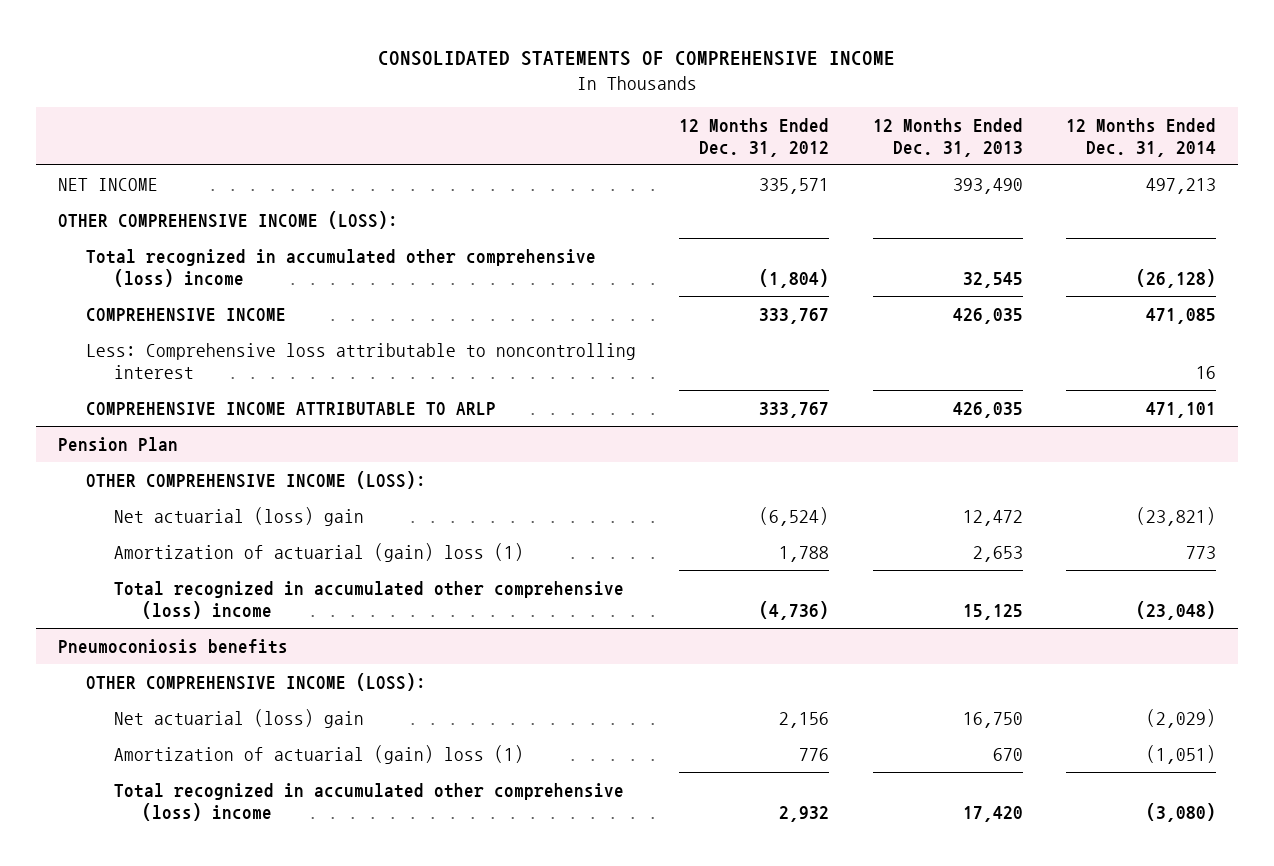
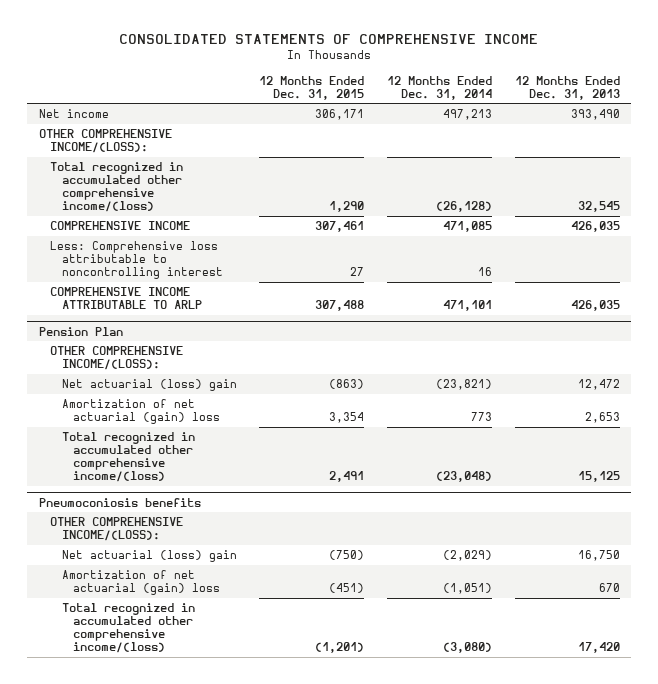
[679,117,830,157] 12 Months Ended Dec. 31, 2012 -> none
none -> [259,75,365,100] 12 Months Ended Dec. 31, 2015
[57,177,158,191] NET INCOME -> [38,109,109,119] Net income
[57,210,398,229] OTHER COMPREHENSIVE INCOME (LOSS): -> [38,129,172,154] OTHER COMPREHENSIVE INCOME/(LOSS):
[85,248,596,287] Total recognized in accumulated other comprehensive (loss) income -> [50,162,184,212] Total recognized in accumulated other comprehensive income/(loss)
[85,470,426,489] OTHER COMPREHENSIVE INCOME (LOSS): -> [50,346,184,371] OTHER COMPREHENSIVE INCOME/(LOSS):
[114,542,525,562] Amortization of actuarial (gain) loss (1) -> [61,399,221,425] Amortization of net actuarial (gain) loss
[114,580,625,619] Total recognized in accumulated other comprehensive (loss) income -> [61,432,195,482] Total recognized in accumulated other comprehensive income/(loss)
[85,672,426,691] OTHER COMPREHENSIVE INCOME (LOSS): -> [50,517,184,542] OTHER COMPREHENSIVE INCOME/(LOSS):
[114,744,525,764] Amortization of actuarial (gain) loss (1) -> [61,570,221,596] Amortization of net actuarial (gain) loss
[114,782,625,821] Total recognized in accumulated other comprehensive (loss) income -> [61,603,195,653] Total recognized in accumulated other comprehensive income/(loss)

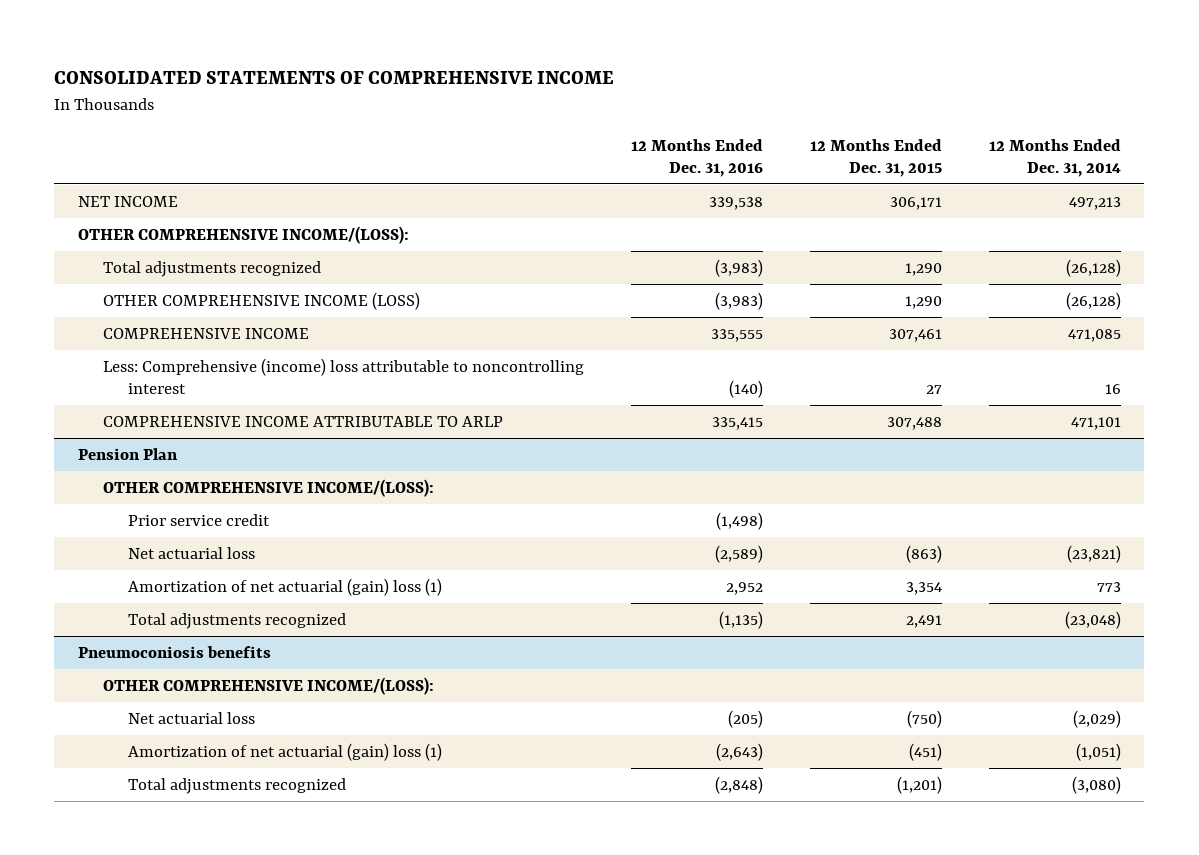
[514,75,620,100] 12 Months Ended Dec. 31, 2013 -> none
none -> [630,138,763,177] 12 Months Ended Dec. 31, 2016
[38,109,109,119] Net income -> [77,195,178,207] NET INCOME
[50,162,184,212] Total recognized in accumulated other comprehensive income/(loss) -> [102,260,321,277] Total adjustments recognized
none -> [102,291,420,310] OTHER COMPREHENSIVE INCOME (LOSS)
[50,241,223,279] Less: Comprehensive loss attributable to noncontrolling interest -> [102,357,584,394] Less: Comprehensive (income) loss attributable to noncontrolling interest
none -> [128,513,271,526] Prior service credit
[61,379,237,392] Net actuarial (loss) gain -> [128,546,256,559] Net actuarial loss
[61,399,221,425] Amortization of net actuarial (gain) loss -> [128,577,443,596] Amortization of net actuarial (gain) loss (1)
[61,432,195,482] Total recognized in accumulated other comprehensive income/(loss) -> [128,612,347,629] Total adjustments recognized
[61,550,237,563] Net actuarial (loss) gain -> [128,711,256,724] Net actuarial loss
[61,570,221,596] Amortization of net actuarial (gain) loss -> [128,742,443,761] Amortization of net actuarial (gain) loss (1)
[61,603,195,653] Total recognized in accumulated other comprehensive income/(loss) -> [128,777,347,794] Total adjustments recognized

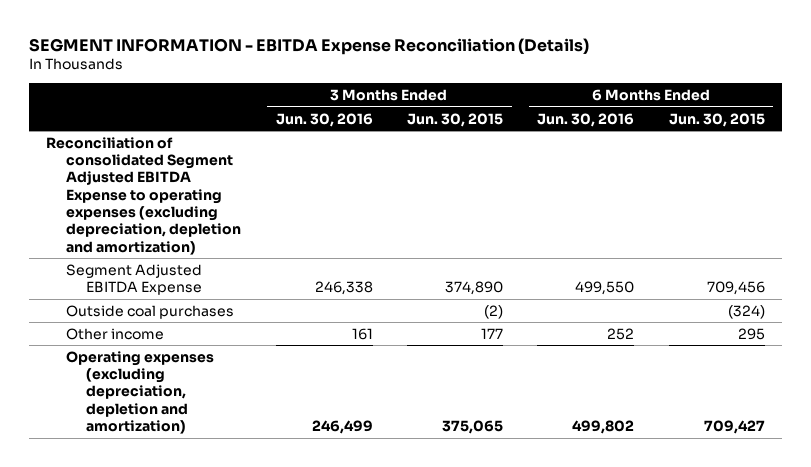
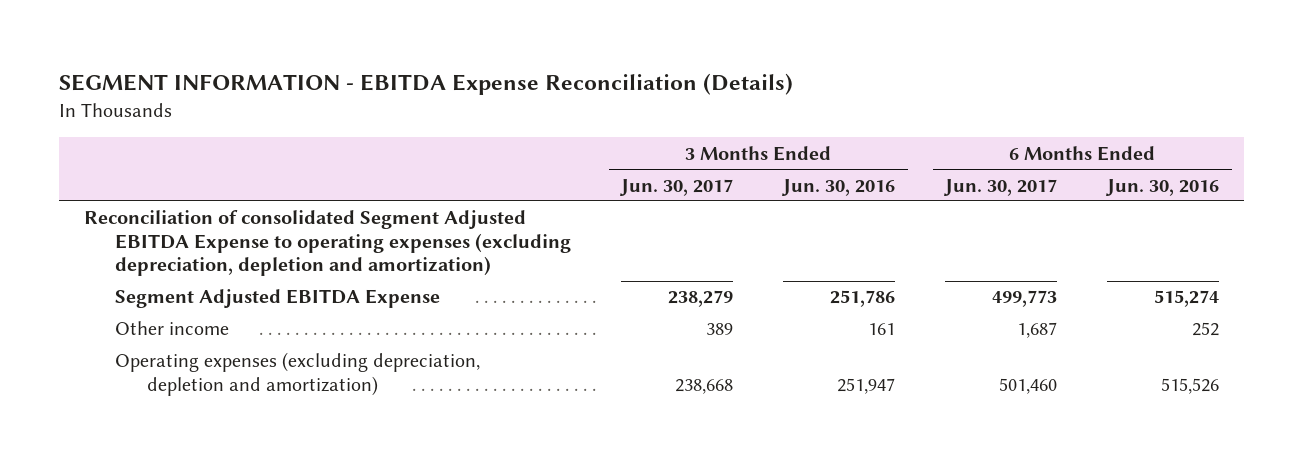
[407,112,504,127] Jun. 30, 2015 -> none
[668,112,765,127] Jun. 30, 2015 -> none
none -> [619,178,734,196] Jun. 30, 2017
none -> [943,178,1058,196] Jun. 30, 2017
[66,304,235,319] Outside coal purchases -> none
[314,281,373,296] 246,338 -> [830,290,896,308] 251,786
[575,281,635,296] 499,550 -> [1154,290,1220,308] 515,274
[311,419,373,434] 246,499 -> [837,377,896,394] 251,947
[572,419,635,434] 499,802 -> [1161,377,1220,394] 515,526

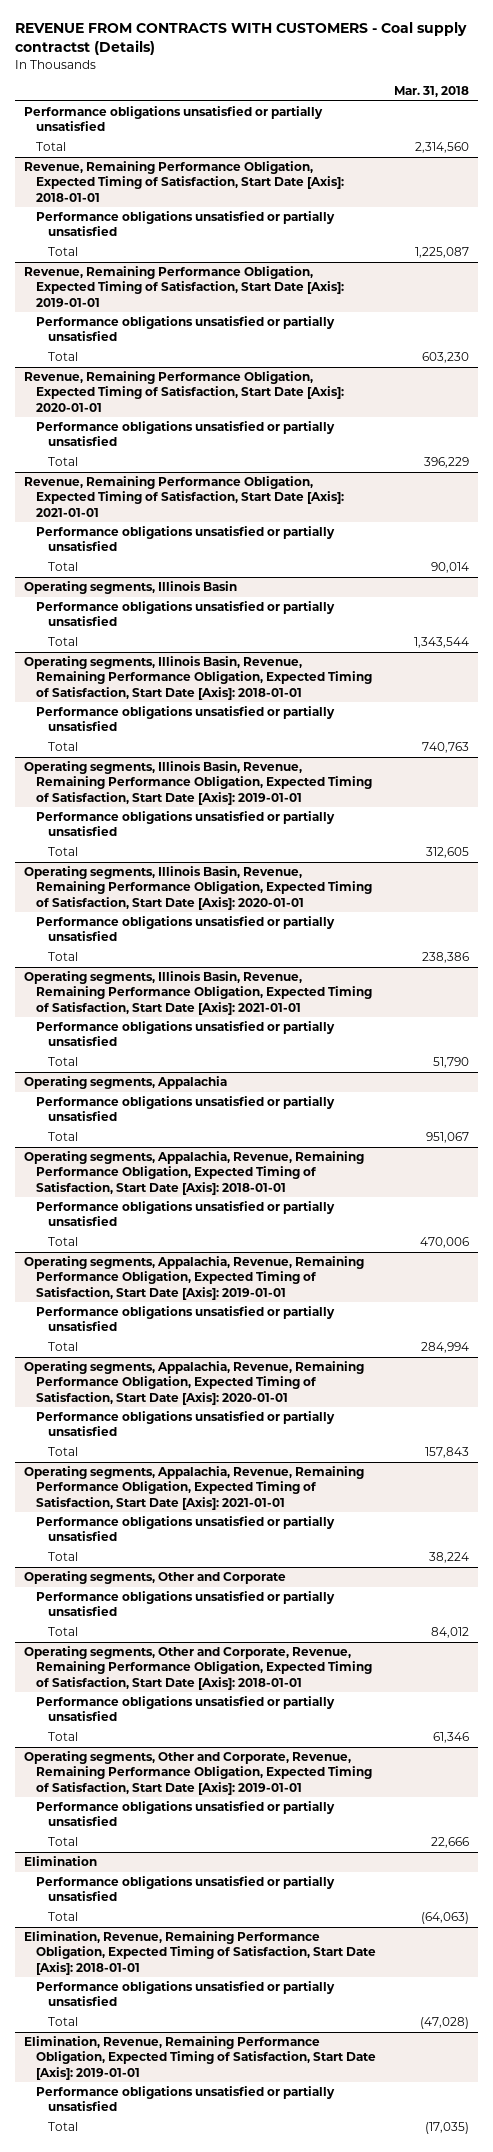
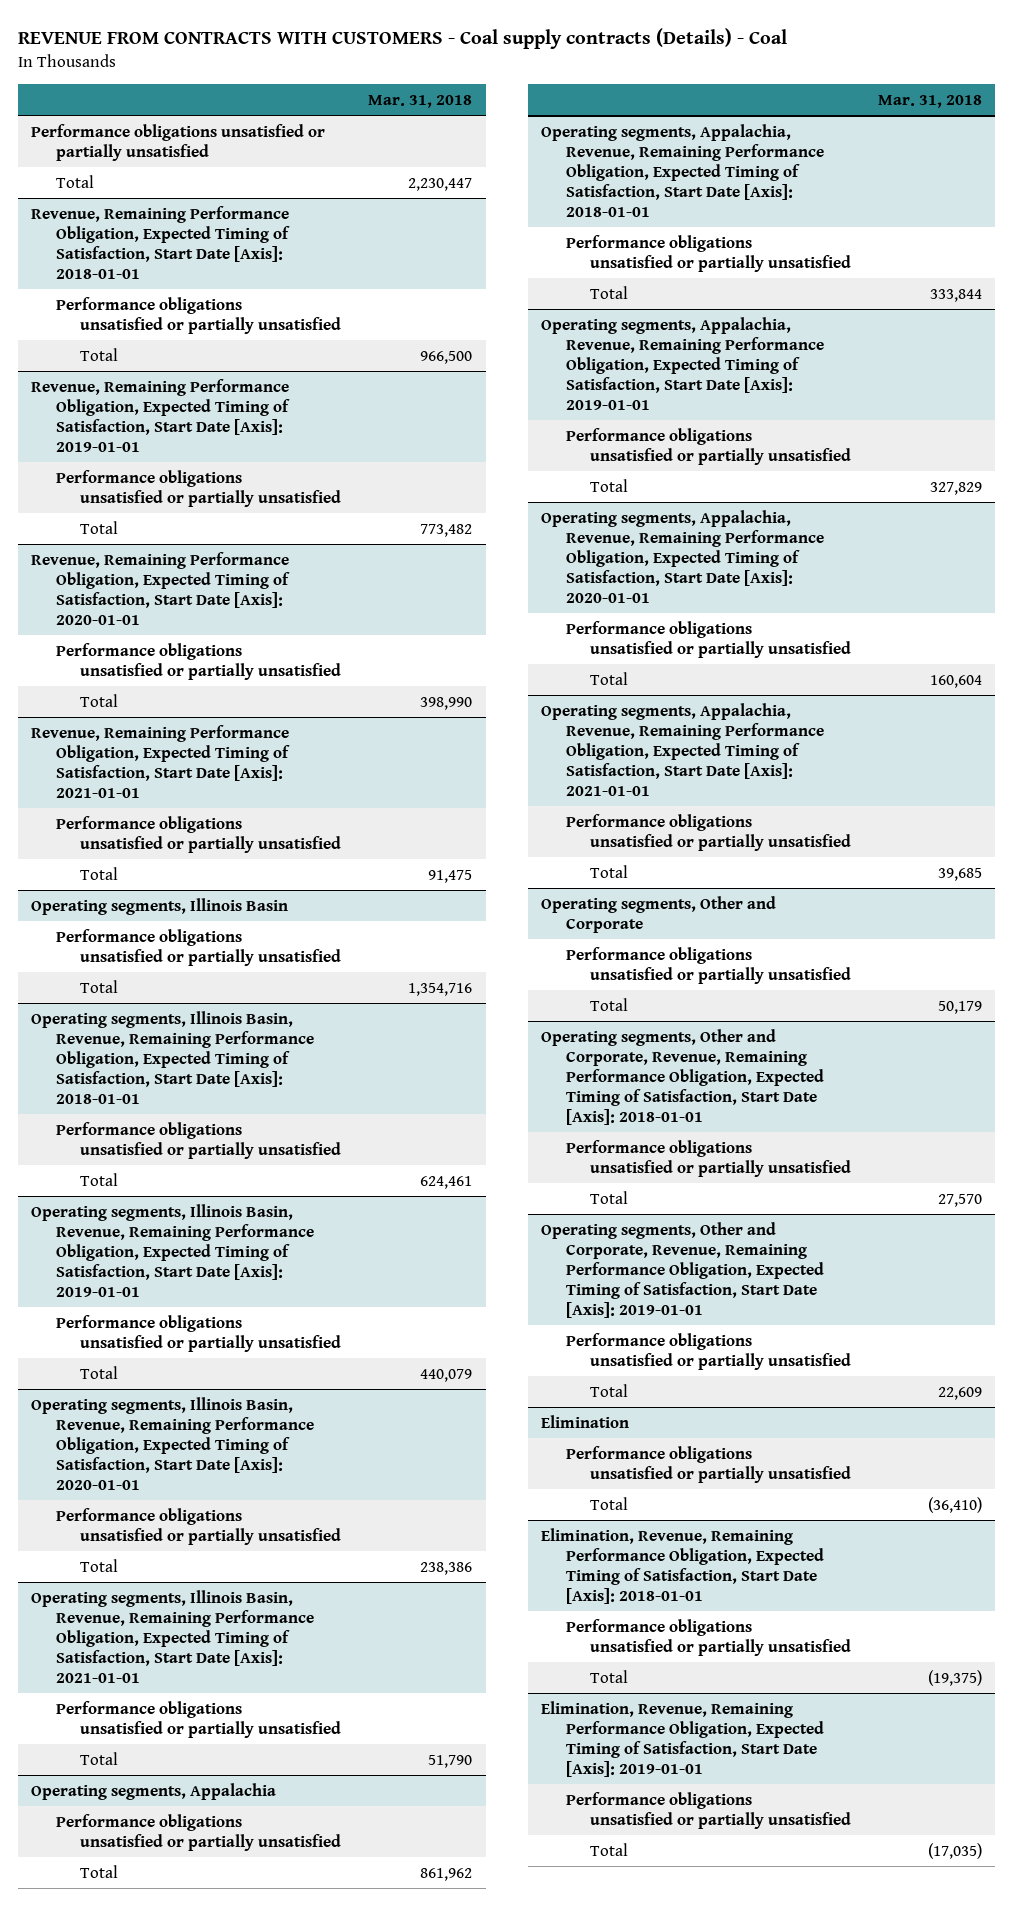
[14,22,467,56] REVENUE FROM CONTRACTS WITH CUSTOMERS - Coal supply contractst (Details) -> [17,28,787,50] REVENUE FROM CONTRACTS WITH CUSTOMERS - Coal supply contracts (Details) - Coal
[415,142,470,154] 2,314,560 -> [408,177,473,191] 2,230,447
[415,247,470,259] 1,225,087 -> [420,350,473,364] 966,500
[422,352,470,364] 603,230 -> [420,523,473,537] 773,482
[424,457,470,469] 396,229 -> [420,696,473,710] 398,990
[431,562,470,574] 90,014 -> [428,869,473,883] 91,475
[414,637,470,649] 1,343,544 -> [408,982,473,996] 1,354,716
[422,742,470,754] 740,763 -> [420,1175,473,1189] 624,461
[426,847,470,859] 312,605 -> [420,1368,473,1382] 440,079
[426,1132,470,1144] 951,067 -> [420,1867,473,1881] 861,962
[420,1237,470,1249] 470,006 -> [930,288,983,302] 333,844
[421,1342,470,1354] 284,994 -> [930,481,983,495] 327,829
[425,1447,470,1459] 157,843 -> [930,674,983,688] 160,604
[429,1552,470,1564] 38,224 -> [938,867,983,881] 39,685
[431,1627,470,1639] 84,012 -> [938,1000,983,1014] 50,179
[433,1732,470,1744] 61,346 -> [938,1193,983,1207] 27,570
[431,1837,470,1849] 22,666 -> [938,1386,983,1400] 22,609
[421,1912,470,1925] (64,063) -> [928,1496,983,1513] (36,410)
[420,2017,470,2030] (47,028) -> [928,1669,983,1686] (19,375)

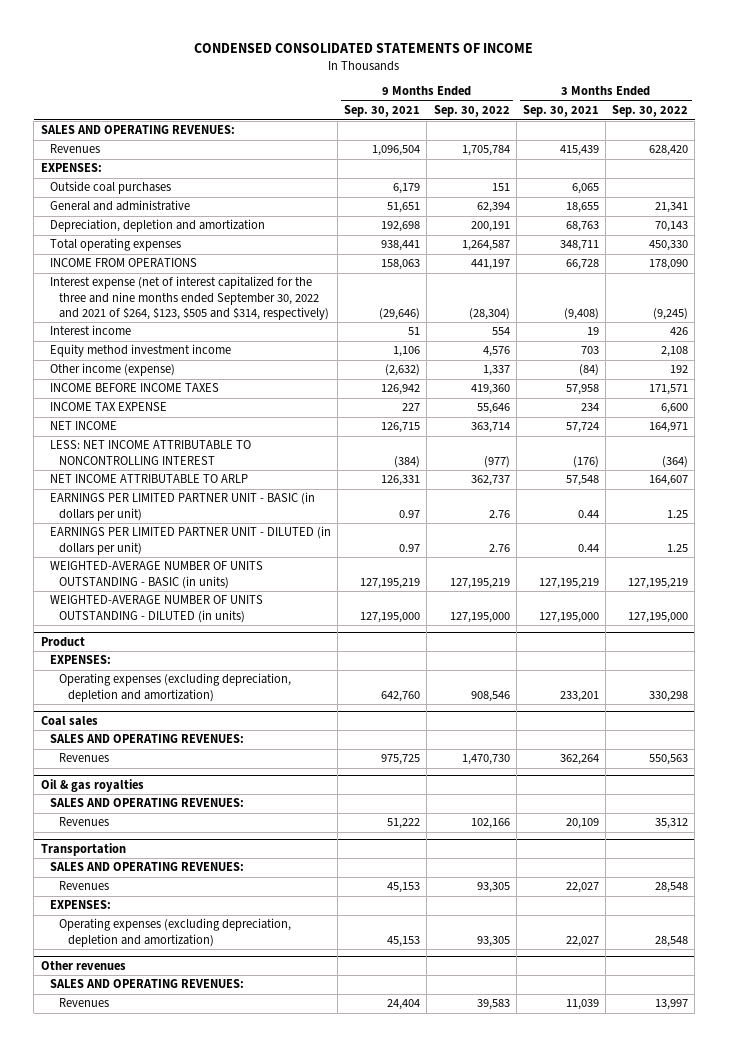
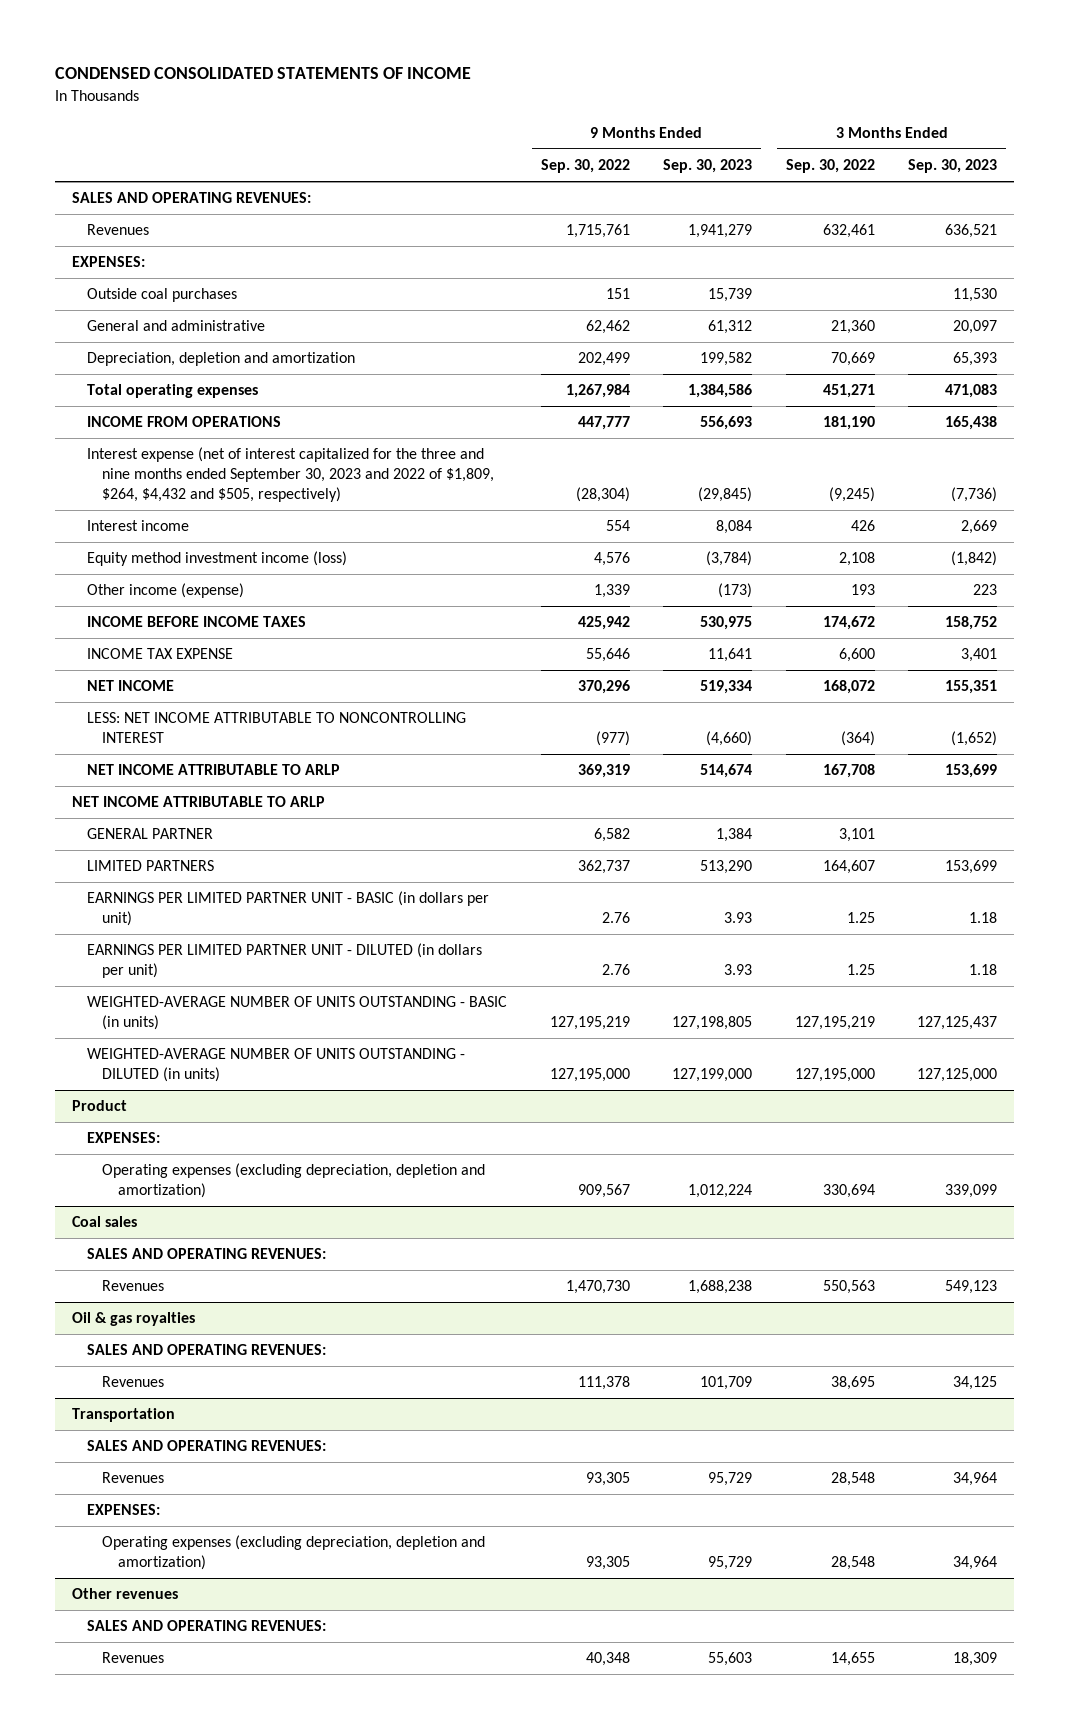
[344,105,421,118] Sep. 30, 2021 -> none
[522,105,599,118] Sep. 30, 2021 -> none
none -> [663,159,753,174] Sep. 30, 2023
none -> [908,159,998,174] Sep. 30, 2023
[461,145,510,157] 1,705,784 -> [565,224,630,239] 1,715,761
[649,145,689,157] 628,420 -> [822,224,875,239] 632,461
[476,202,510,214] 62,394 -> [585,320,630,335] 62,462
[655,202,689,214] 21,341 -> [830,320,875,335] 21,360
[470,221,510,233] 200,191 -> [577,352,630,367] 202,499
[655,221,689,233] 70,143 -> [830,352,875,367] 70,669
[461,240,510,252] 1,264,587 -> [565,384,630,399] 1,267,984
[649,240,689,252] 450,330 -> [822,384,875,399] 451,271
[470,259,510,271] 441,197 -> [577,416,630,431] 447,777
[649,259,689,271] 178,090 -> [822,416,875,431] 181,190
[49,276,329,321] Interest expense (net of interest capitalized for the three and nine months ended September 30, 2022 and 2021 of $264, $123, $505 and $314, respectively) -> [87,447,495,502] Interest expense (net of interest capitalized for the three and nine months ended September 30, 2023 and 2022 of $1,809, $264, $4,432 and $505, respectively)
[49,344,231,358] Equity method investment income -> [87,551,348,567] Equity method investment income (loss)
[482,365,510,377] 1,337 -> [593,584,630,599] 1,339
[670,365,689,374] 192 -> [850,584,875,596] 193
[470,384,510,396] 419,360 -> [577,616,630,631] 425,942
[649,384,689,396] 171,571 -> [822,616,875,631] 174,672
[470,422,510,434] 363,714 -> [577,680,630,695] 370,296
[649,422,689,434] 164,971 -> [822,680,875,695] 168,072
[470,475,510,487] 362,737 -> [577,764,630,779] 369,319
[649,475,689,487] 164,607 -> [822,764,875,779] 167,708
none -> [71,796,325,808] NET INCOME ATTRIBUTABLE TO ARLP
none -> [87,828,214,840] GENERAL PARTNER
none -> [87,860,215,872] LIMITED PARTNERS
[470,690,510,702] 908,546 -> [577,1184,630,1199] 909,567
[649,690,689,702] 330,298 -> [822,1184,875,1199] 330,694
[470,818,510,830] 102,166 -> [577,1376,630,1391] 111,378
[655,818,689,830] 35,312 -> [830,1376,875,1391] 38,695
[476,999,510,1011] 39,583 -> [585,1652,630,1667] 40,348
[655,999,689,1011] 13,997 -> [830,1652,875,1667] 14,655

